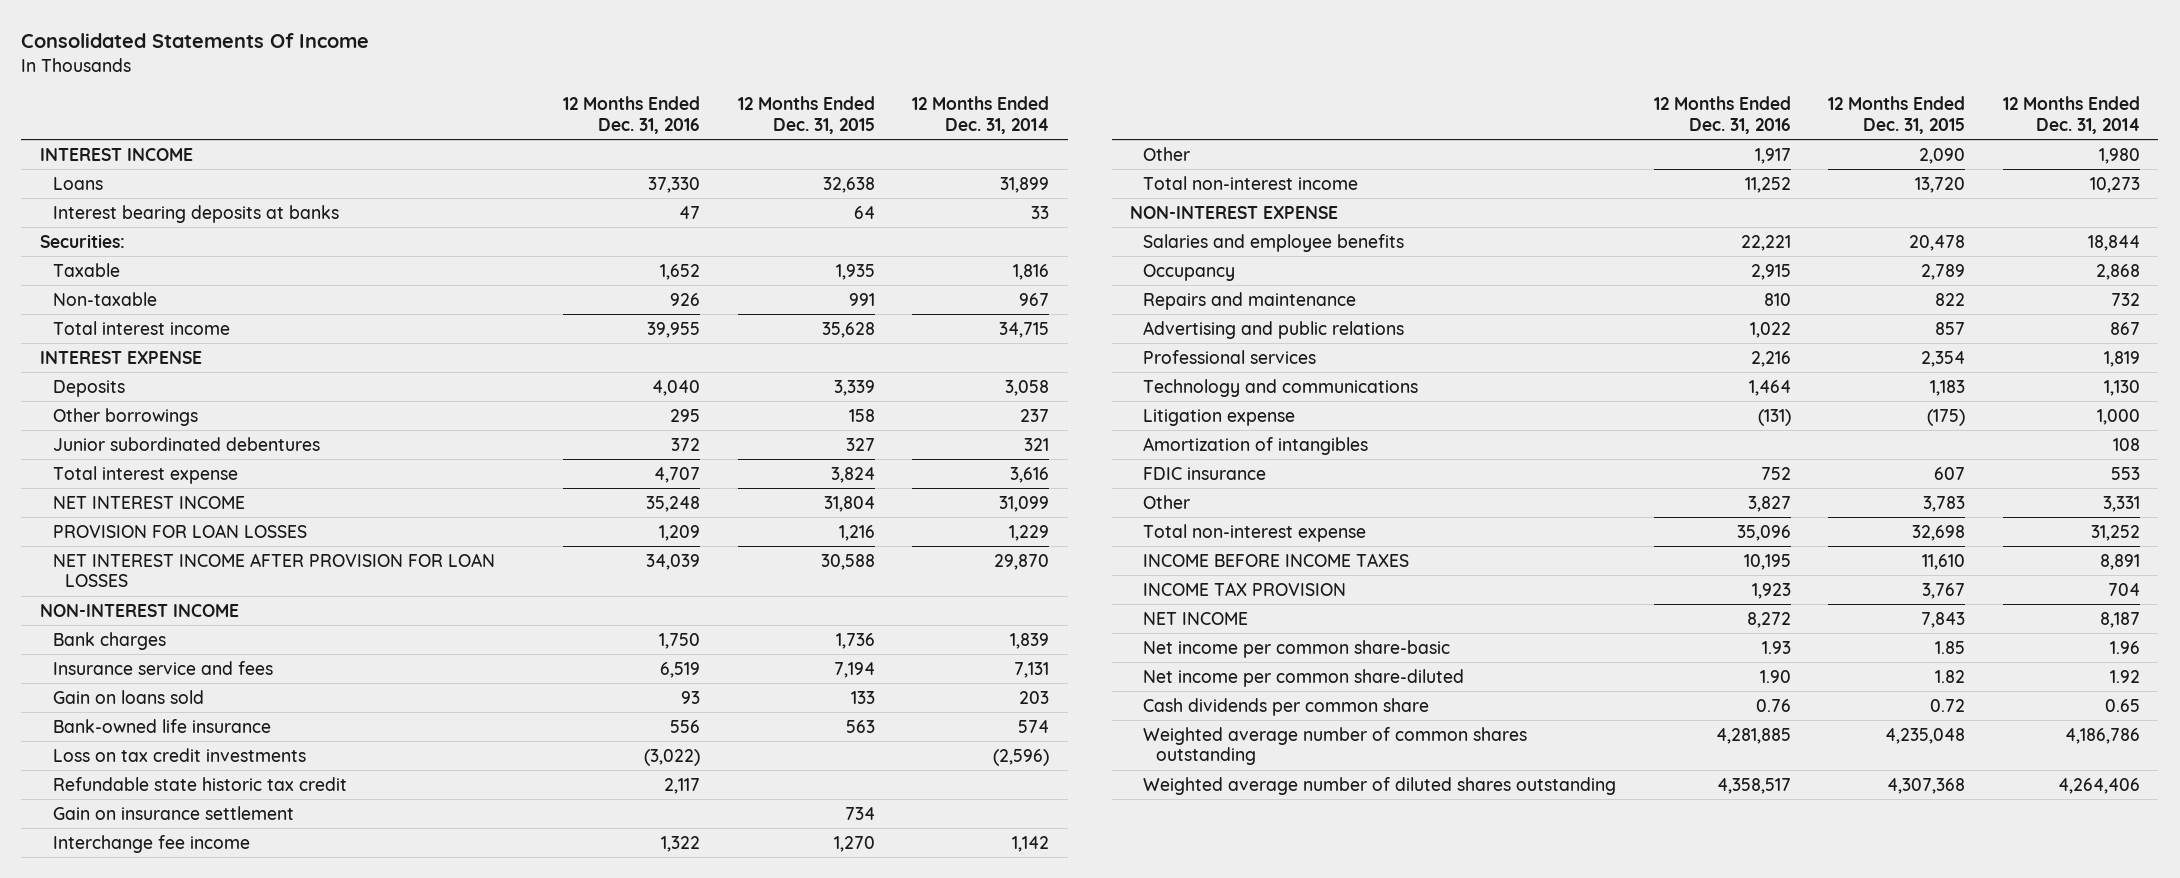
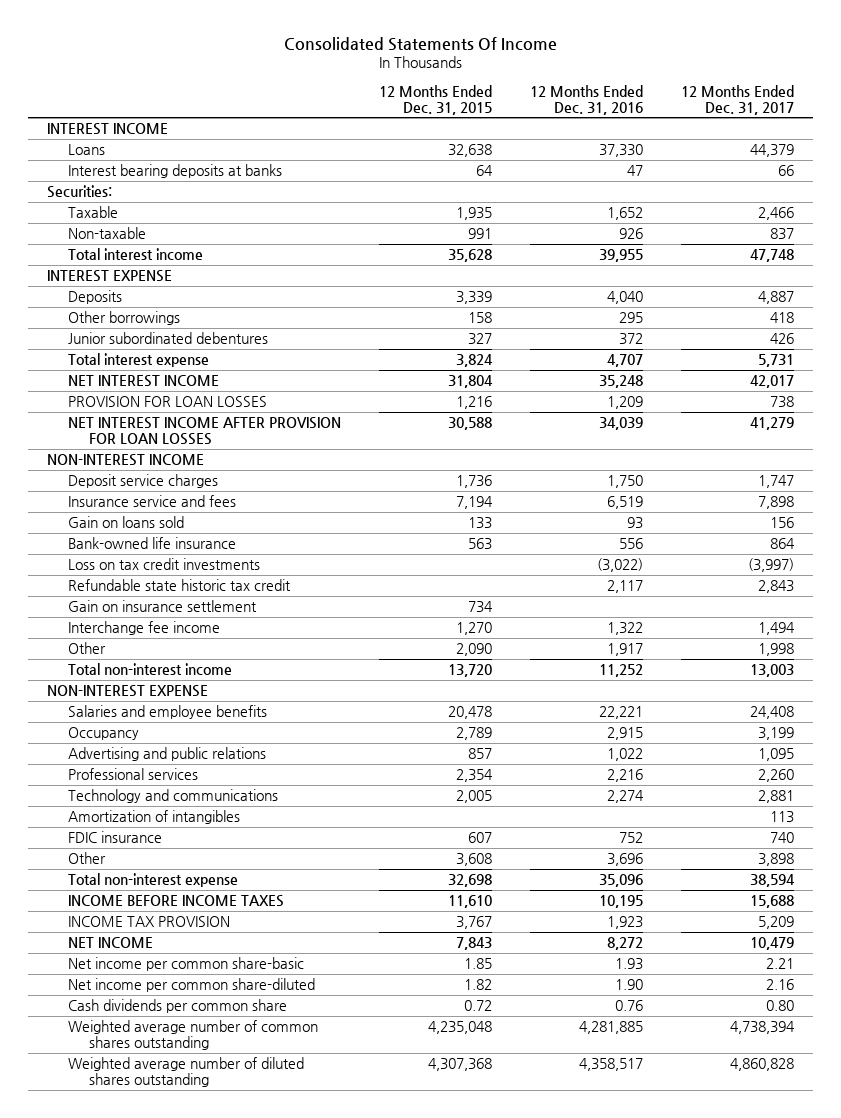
[912,96,1050,134] 12 Months Ended Dec. 31, 2014 -> none
none -> [681,84,795,115] 12 Months Ended Dec. 31, 2017
[52,631,166,650] Bank charges -> [68,474,219,489] Deposit service charges
[1143,291,1357,310] Repairs and maintenance -> none
[1143,408,1296,426] Litigation expense -> none
[1748,379,1791,396] 1,464 -> [607,790,645,804] 2,274
[1930,379,1966,396] 1,183 -> [456,790,493,804] 2,005
[1747,495,1791,512] 3,827 -> [607,853,644,867] 3,696
[1923,495,1966,512] 3,783 -> [456,853,493,867] 3,608

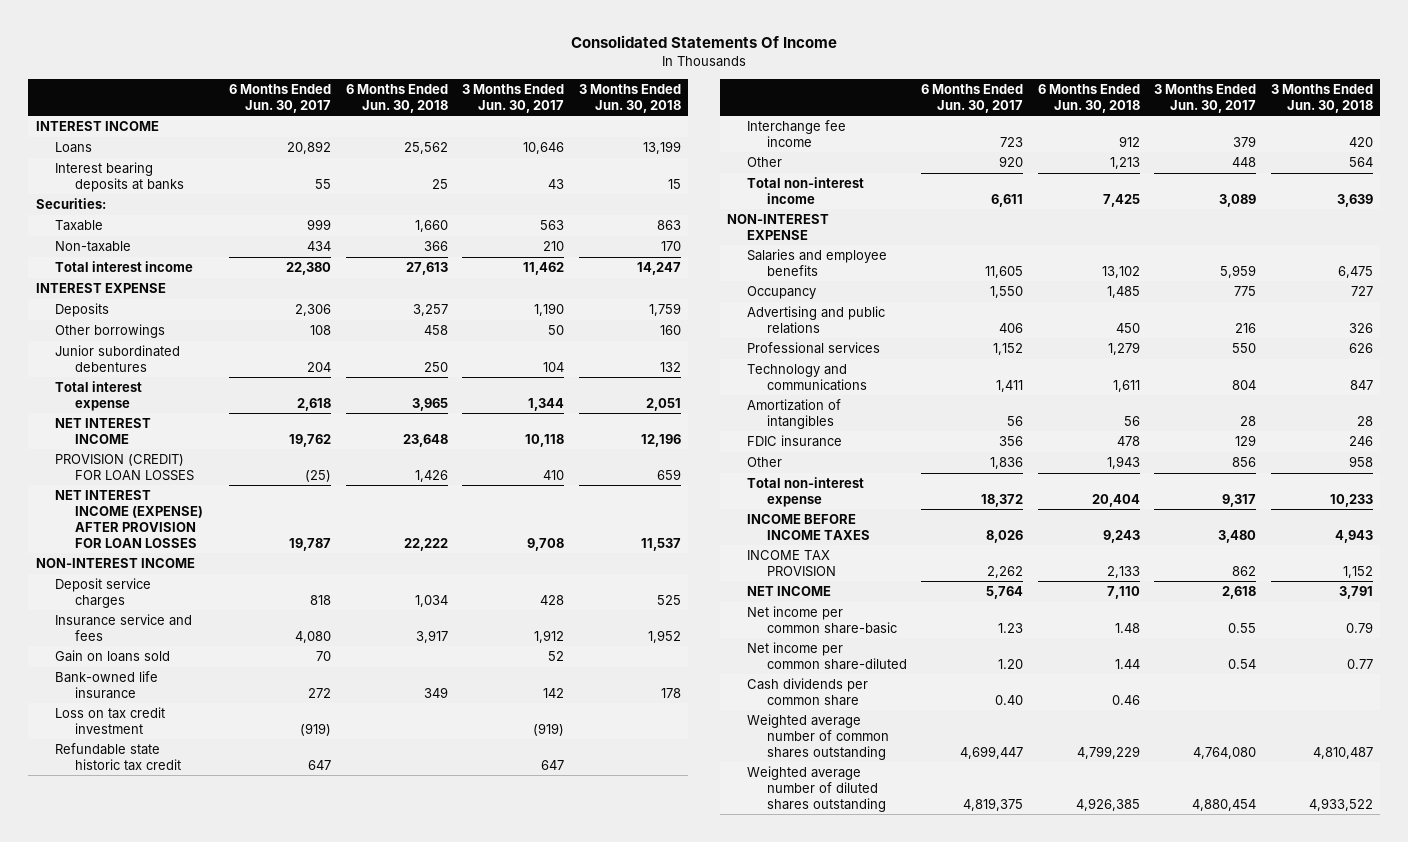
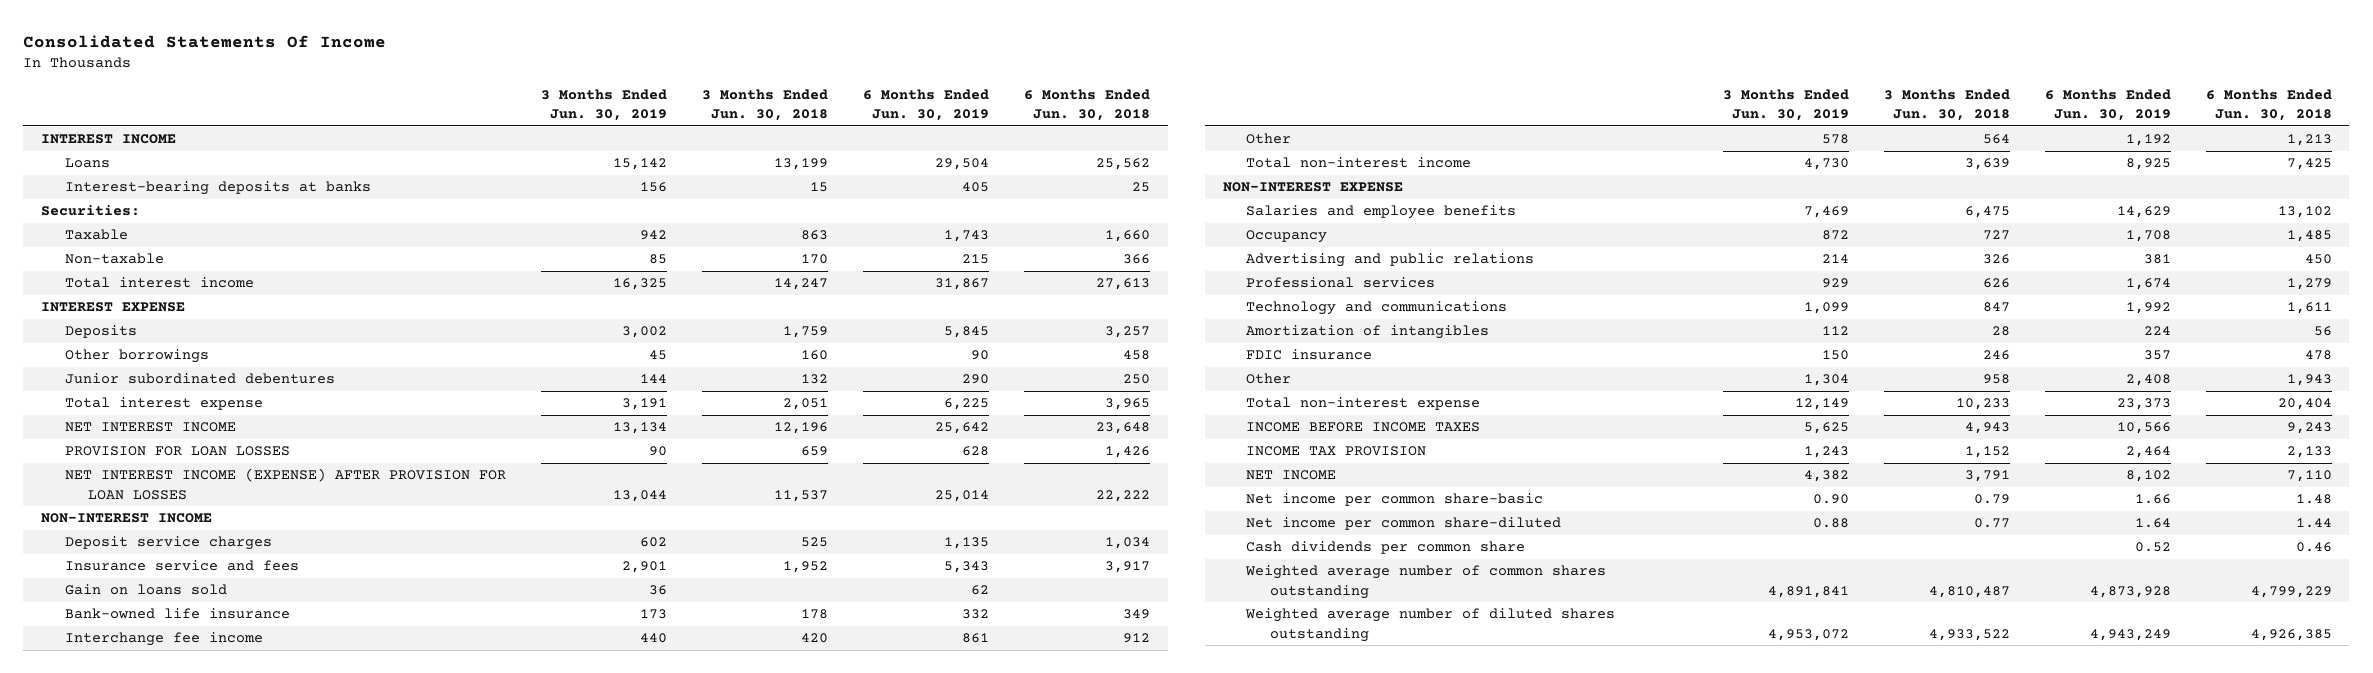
[229,83,332,113] 6 Months Ended Jun. 30, 2017 -> none
[462,83,565,113] 3 Months Ended Jun. 30, 2017 -> none
none -> [540,88,667,122] 3 Months Ended Jun. 30, 2019
none -> [862,88,989,122] 6 Months Ended Jun. 30, 2019
[55,161,185,192] Interest bearing deposits at banks -> [64,181,371,196] Interest-bearing deposits at banks
[55,453,195,481] PROVISION (CREDIT) FOR LOAN LOSSES -> [64,446,290,457] PROVISION FOR LOAN LOSSES
[55,706,166,734] Loss on tax credit investment -> none
[55,742,182,771] Refundable state historic tax credit -> none

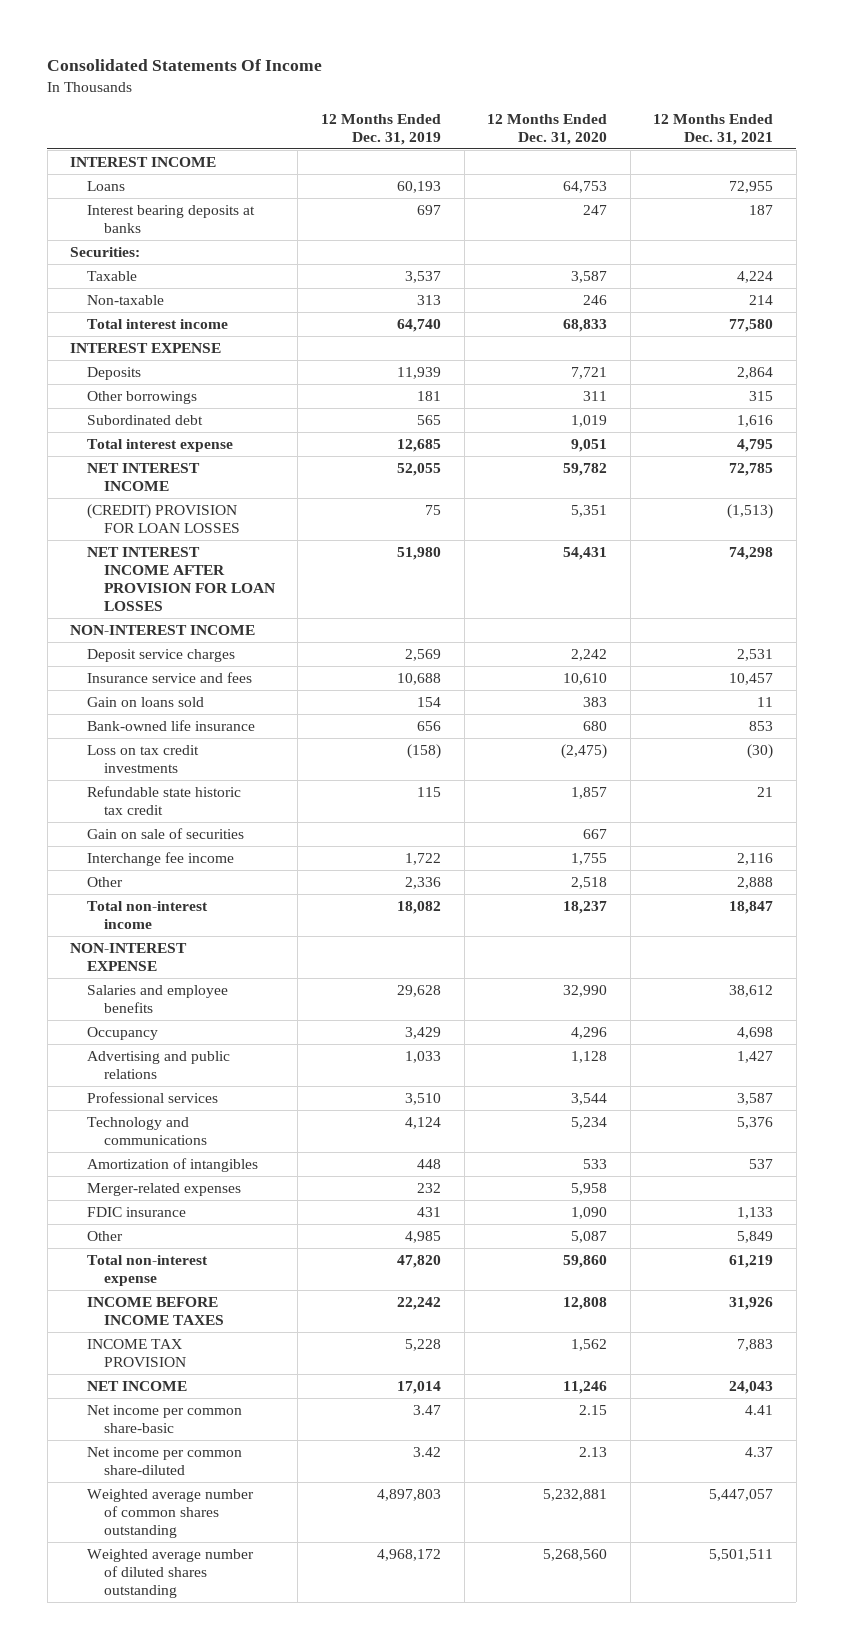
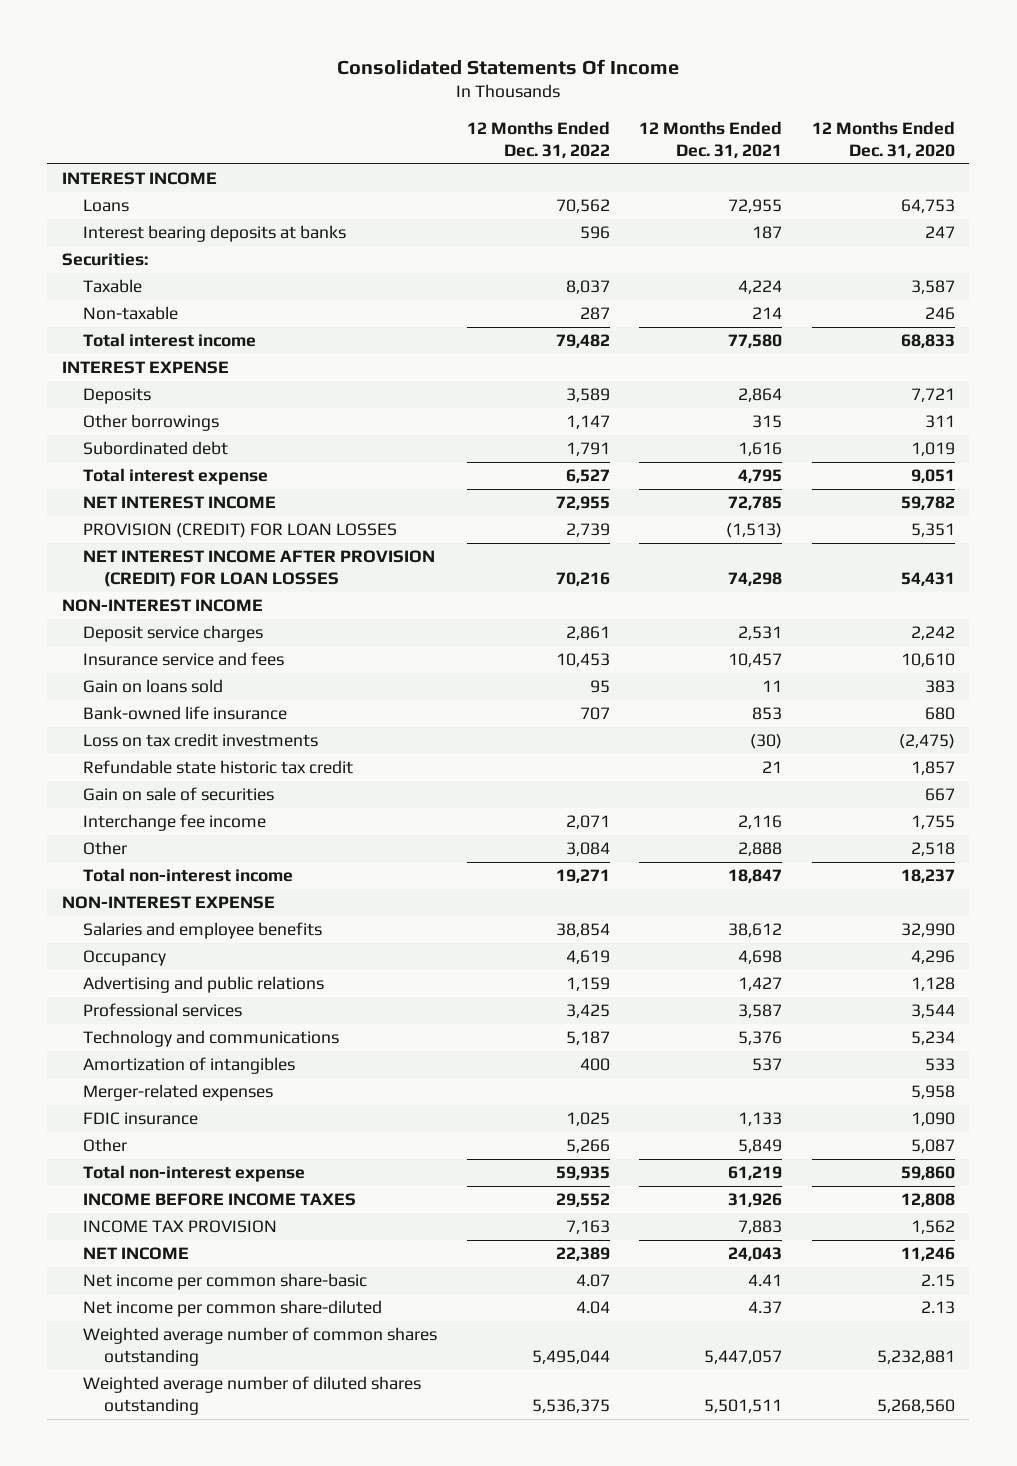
[320,114,441,146] 12 Months Ended Dec. 31, 2019 -> none
none -> [466,120,610,159] 12 Months Ended Dec. 31, 2022
[86,503,240,533] (CREDIT) PROVISION FOR LOAN LOSSES -> [83,522,398,538] PROVISION (CREDIT) FOR LOAN LOSSES
[86,546,275,611] NET INTEREST INCOME AFTER PROVISION FOR LOAN LOSSES -> [83,549,436,588] NET INTEREST INCOME AFTER PROVISION (CREDIT) FOR LOAN LOSSES

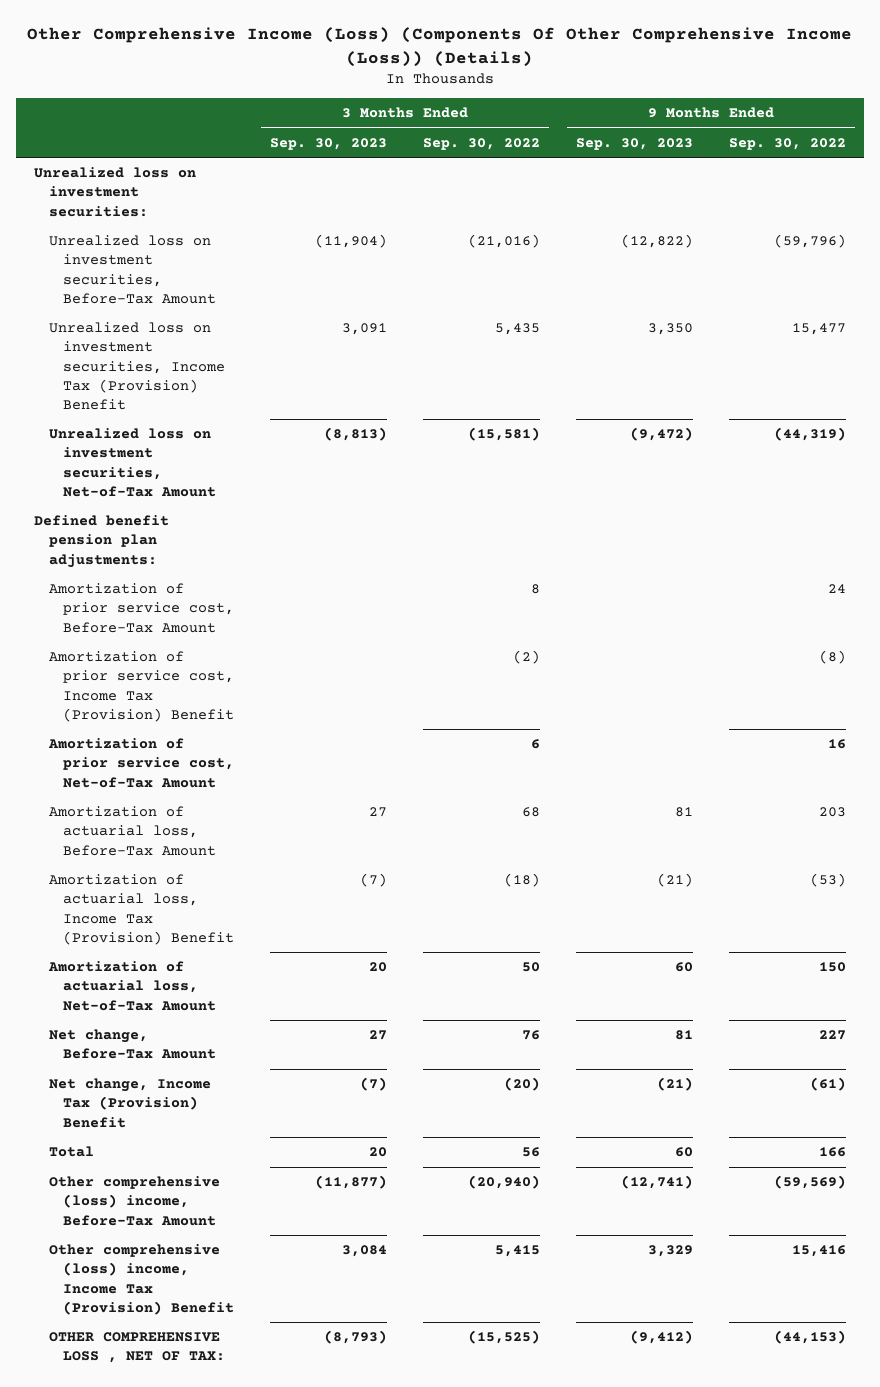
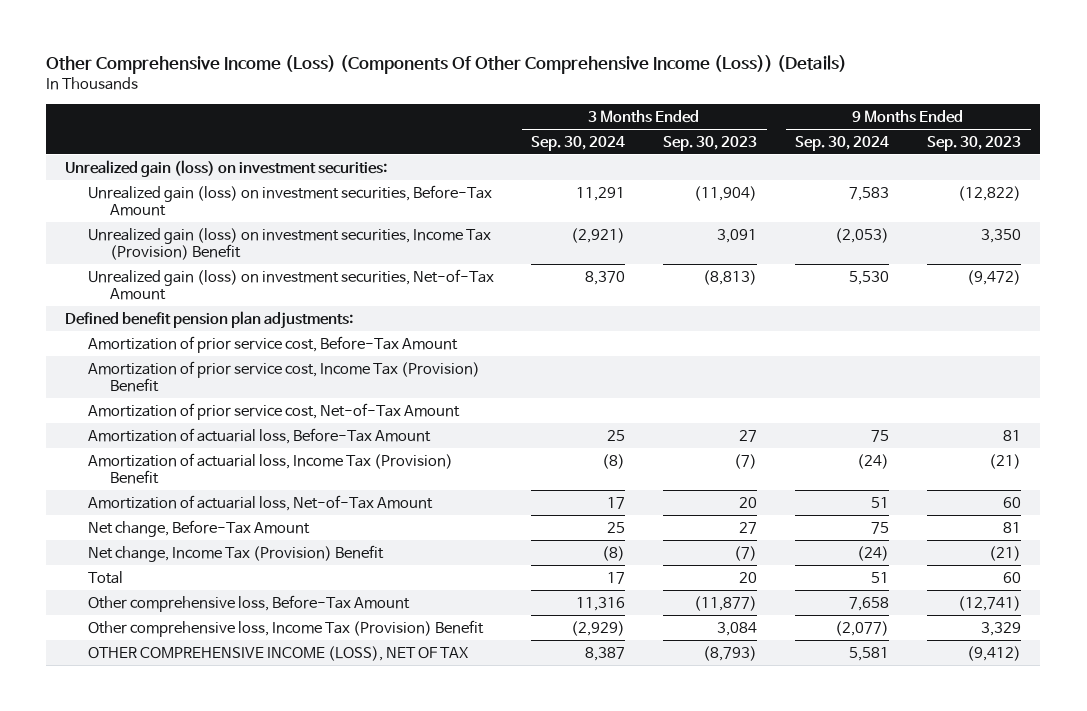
[423,137,541,150] Sep. 30, 2022 -> none
[729,137,847,150] Sep. 30, 2022 -> none
none -> [531,135,626,151] Sep. 30, 2024
none -> [795,135,890,151] Sep. 30, 2024
[33,167,196,217] Unrealized loss on investment securities: -> [65,159,388,177] Unrealized gain (loss) on investment securities:
[48,235,217,304] Unrealized loss on investment securities, Before-Tax Amount -> [87,184,492,217] Unrealized gain (loss) on investment securities, Before-Tax Amount
[48,322,226,410] Unrealized loss on investment securities, Income Tax (Provision) Benefit -> [87,227,491,261] Unrealized gain (loss) on investment securities, Income Tax (Provision) Benefit
[48,428,217,497] Unrealized loss on investment securities, Net-of-Tax Amount -> [87,268,494,301] Unrealized gain (loss) on investment securities, Net-of-Tax Amount
[48,1176,220,1226] Other comprehensive (loss) income, Before-Tax Amount -> [87,594,410,612] Other comprehensive loss, Before-Tax Amount
[48,1244,235,1315] Other comprehensive (loss) income, Income Tax (Provision) Benefit -> [87,619,484,637] Other comprehensive loss, Income Tax (Provision) Benefit
[48,1332,226,1364] OTHER COMPREHENSIVE LOSS , NET OF TAX: -> [87,645,468,661] OTHER COMPREHENSIVE INCOME (LOSS), NET OF TAX

